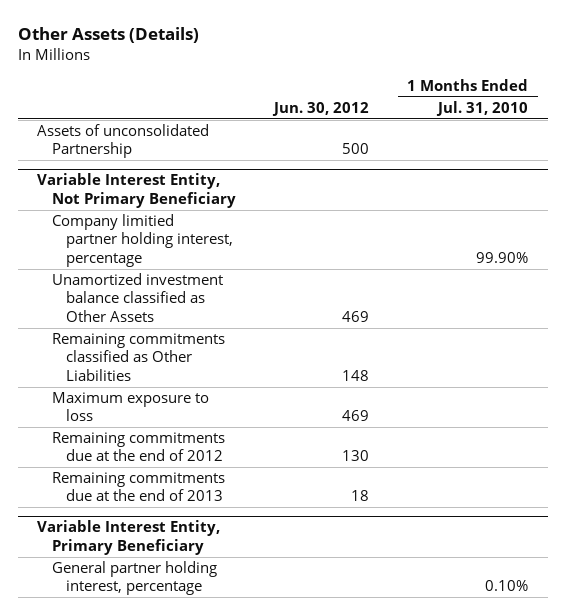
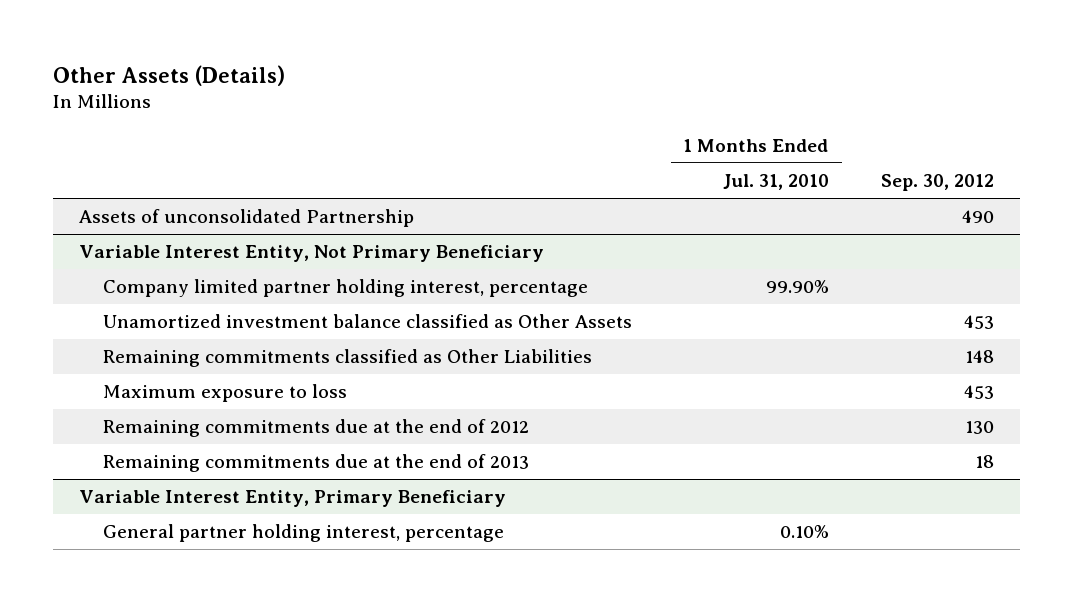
[271,102,369,117] Jun. 30, 2012 -> none
none -> [881,174,995,192] Sep. 30, 2012
[51,214,234,267] Company limitied partner holding interest, percentage -> [102,279,588,298] Company limited partner holding interest, percentage

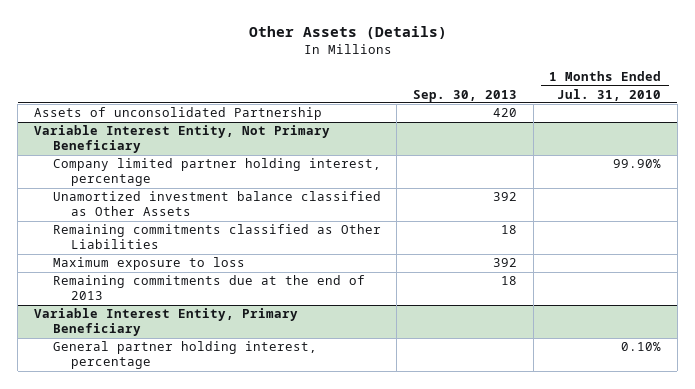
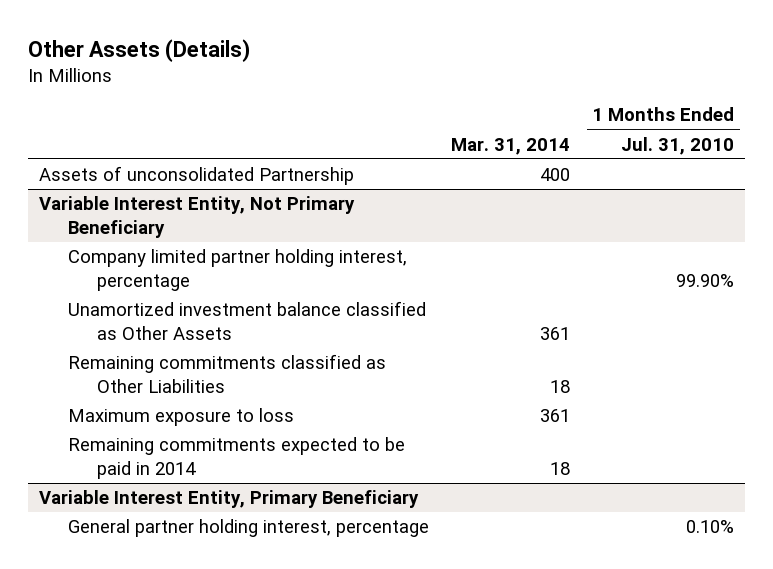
[412,89,517,102] Sep. 30, 2013 -> none
none -> [451,137,571,155] Mar. 31, 2014
[52,275,365,301] Remaining commitments due at the end of 2013 -> [68,437,406,480] Remaining commitments expected to be paid in 2014

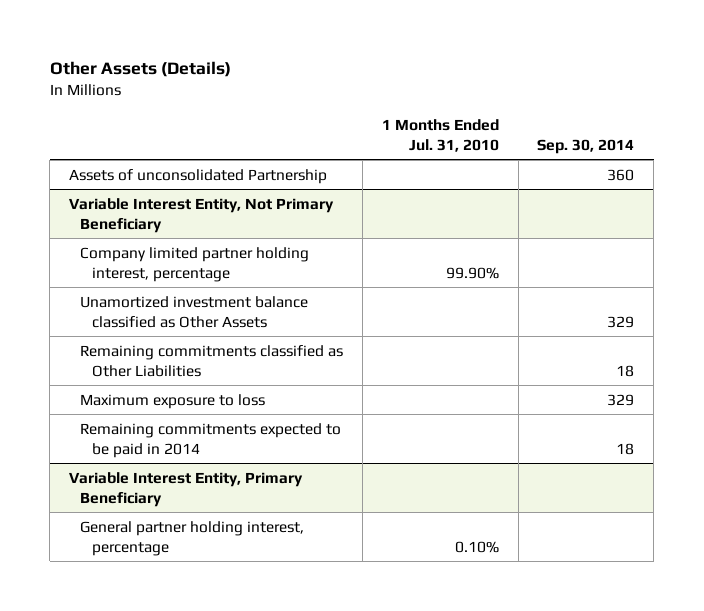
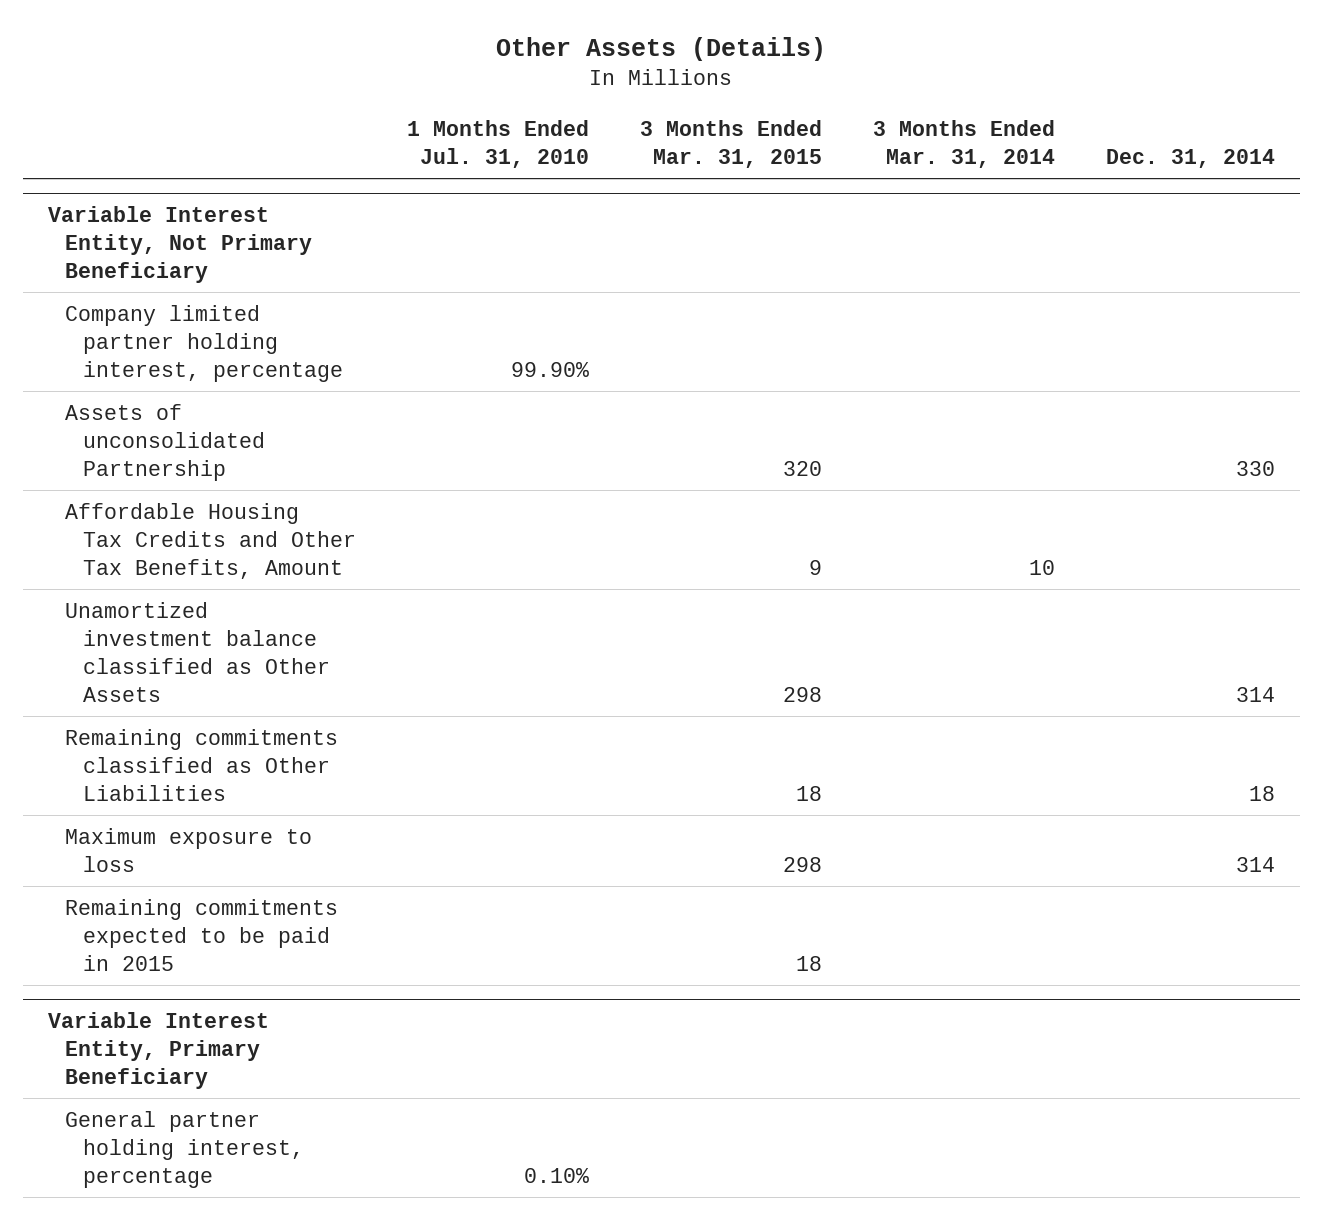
[537,138,635,154] Sep. 30, 2014 -> none
none -> [639,119,822,168] 3 Months Ended Mar. 31, 2015
none -> [872,119,1055,168] 3 Months Ended Mar. 31, 2014
none -> [1105,148,1275,168] Dec. 31, 2014
[69,168,328,184] Assets of unconsolidated Partnership -> none
none -> [65,403,265,481] Assets of unconsolidated Partnership
none -> [65,502,356,579] Affordable Housing Tax Credits and Other Tax Benefits, Amount
[80,422,342,458] Remaining commitments expected to be paid in 2014 -> [65,898,339,971] Remaining commitments expected to be paid in 2015

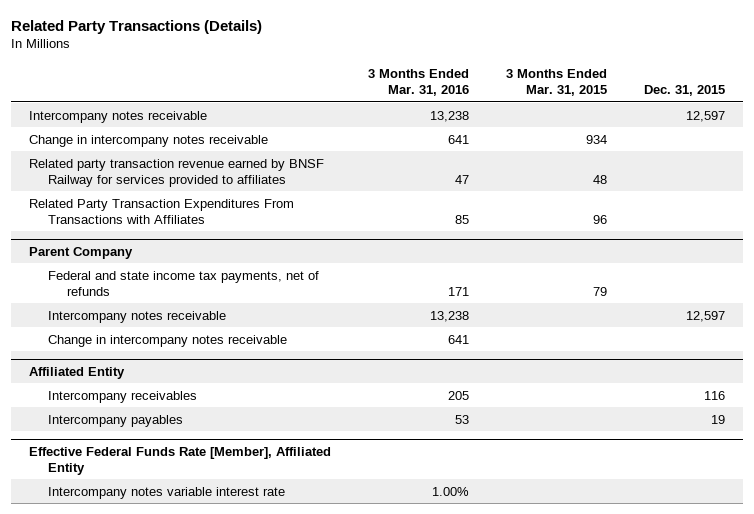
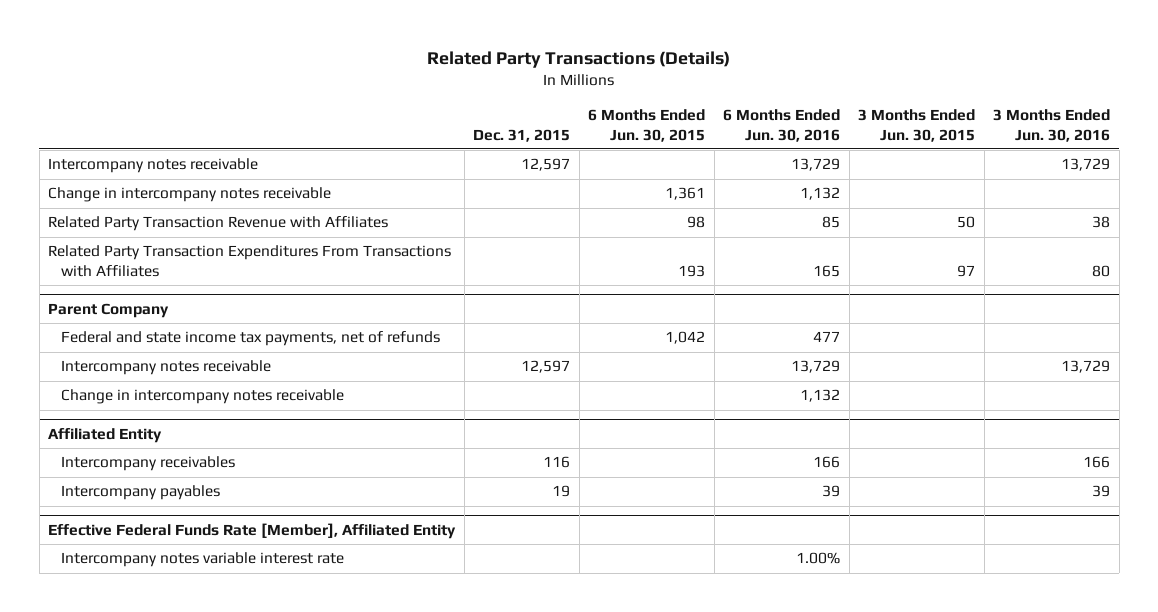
[368,68,470,96] 3 Months Ended Mar. 31, 2016 -> none
[505,68,607,96] 3 Months Ended Mar. 31, 2015 -> none
none -> [588,108,706,142] 6 Months Ended Jun. 30, 2015
none -> [723,108,841,142] 6 Months Ended Jun. 30, 2016
none -> [858,108,976,142] 3 Months Ended Jun. 30, 2015
none -> [993,108,1111,142] 3 Months Ended Jun. 30, 2016
[29,158,325,187] Related party transaction revenue earned by BNSF Railway for services provided to affiliates -> [48,216,389,232] Related Party Transaction Revenue with Affiliates

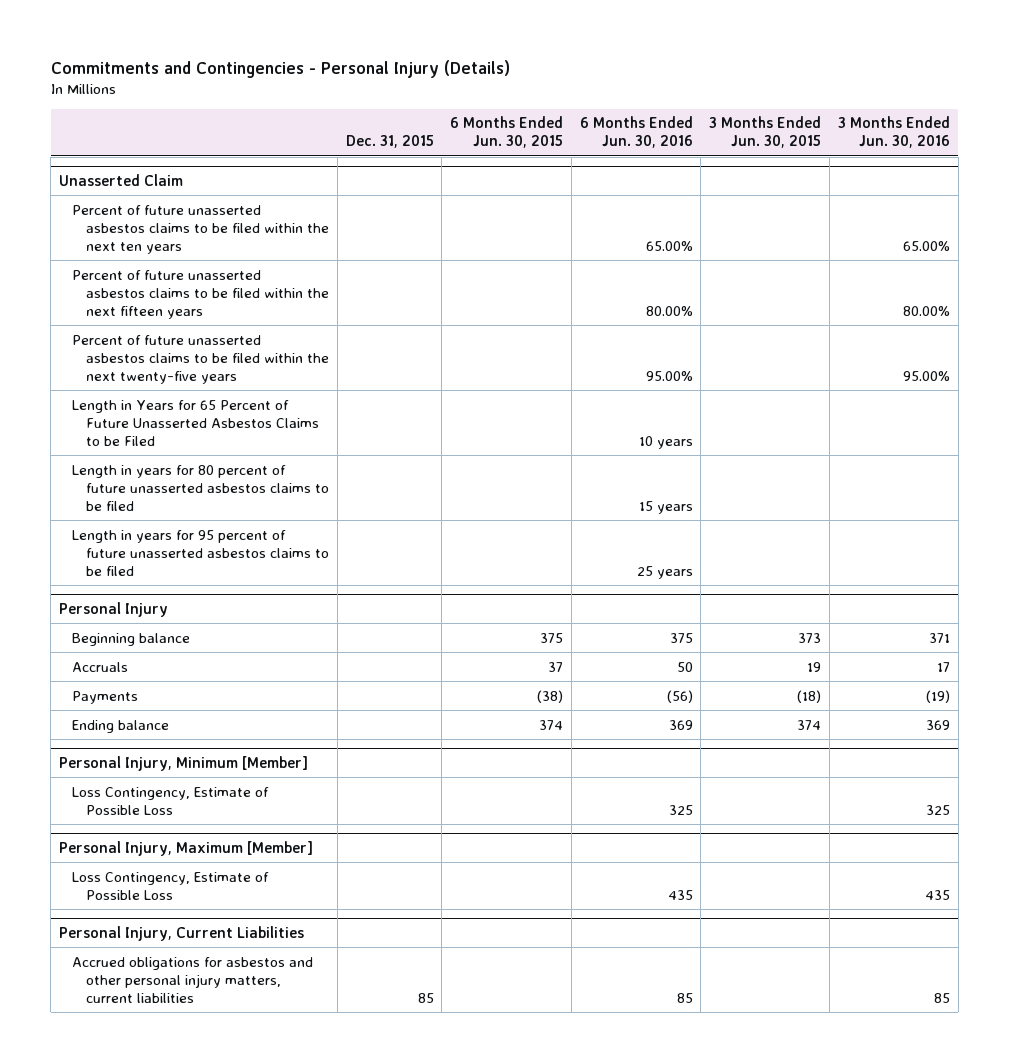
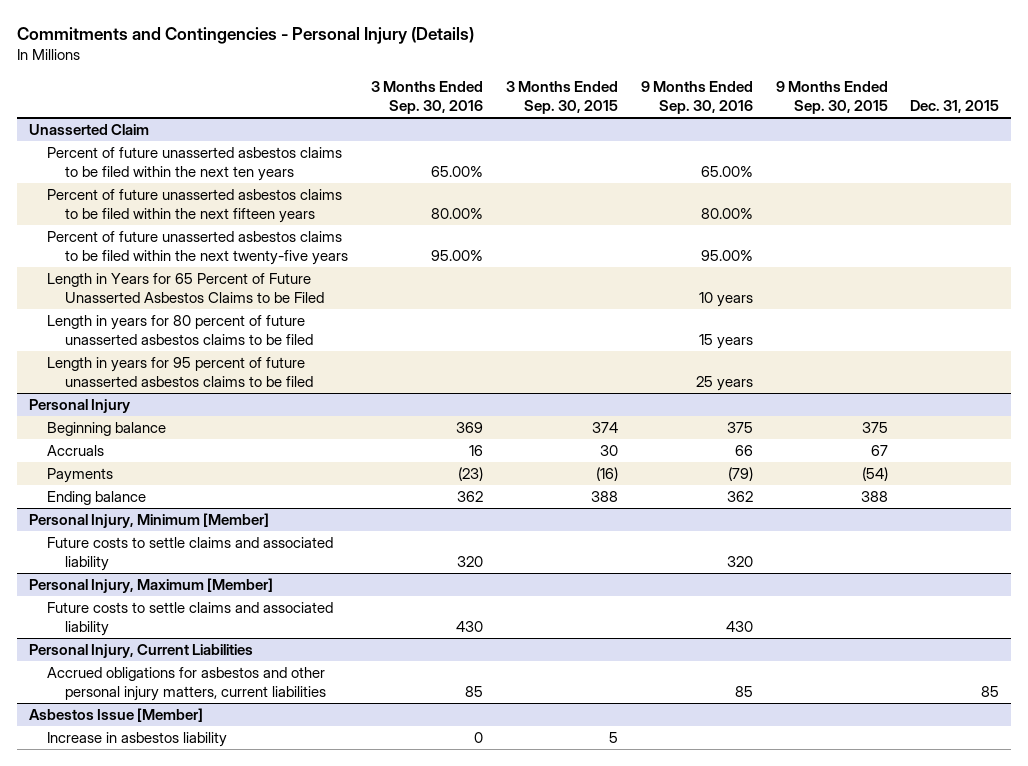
[450,116,564,149] 6 Months Ended Jun. 30, 2015 -> none
[579,116,693,149] 6 Months Ended Jun. 30, 2016 -> none
[709,116,822,149] 3 Months Ended Jun. 30, 2015 -> none
[837,116,950,149] 3 Months Ended Jun. 30, 2016 -> none
none -> [371,81,484,114] 3 Months Ended Sep. 30, 2016
none -> [505,81,618,114] 3 Months Ended Sep. 30, 2015
none -> [640,81,753,114] 9 Months Ended Sep. 30, 2016
none -> [775,81,888,114] 9 Months Ended Sep. 30, 2015
[72,786,270,815] Loss Contingency, Estimate of Possible Loss -> [46,537,333,571] Future costs to settle claims and associated liability
[72,871,270,900] Loss Contingency, Estimate of Possible Loss -> [46,602,333,636] Future costs to settle claims and associated liability
none -> [28,708,203,723] Asbestos Issue [Member]
none -> [46,732,227,748] Increase in asbestos liability

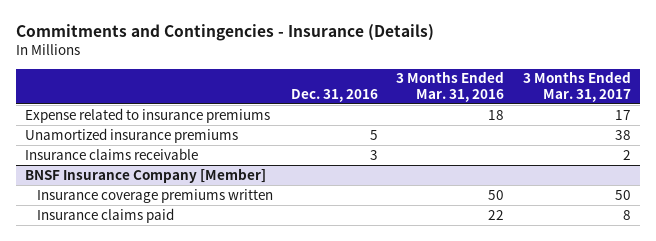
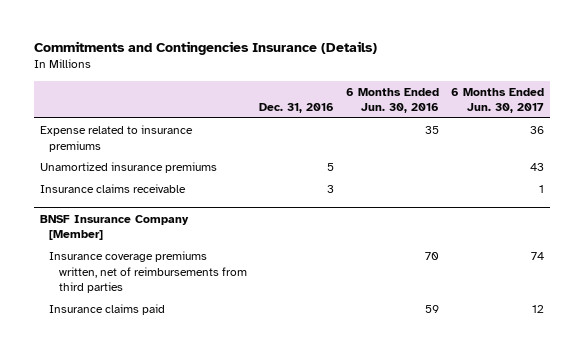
[16,24,435,42] Commitments and Contingencies - Insurance (Details) -> [33,41,377,56] Commitments and Contingencies Insurance (Details)
[396,71,505,102] 3 Months Ended Mar. 31, 2016 -> none
[522,71,631,102] 3 Months Ended Mar. 31, 2017 -> none
none -> [346,87,440,114] 6 Months Ended Jun. 30, 2016
none -> [451,87,545,114] 6 Months Ended Jun. 30, 2017
[37,188,274,203] Insurance coverage premiums written -> [49,251,247,293] Insurance coverage premiums written, net of reimbursements from third parties

